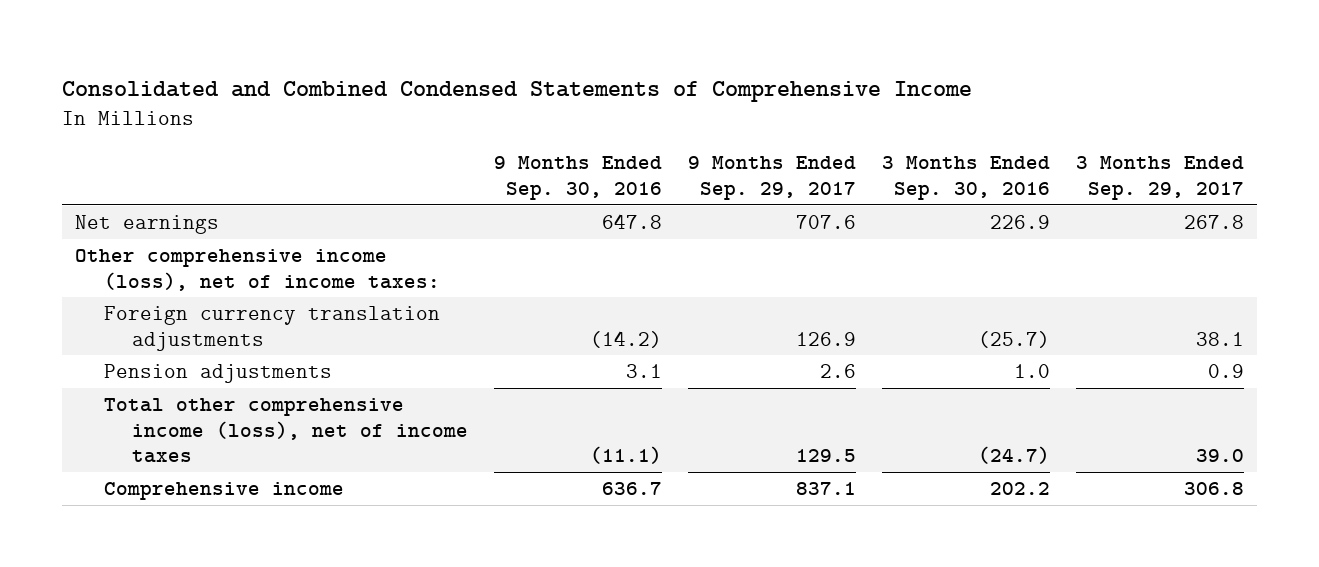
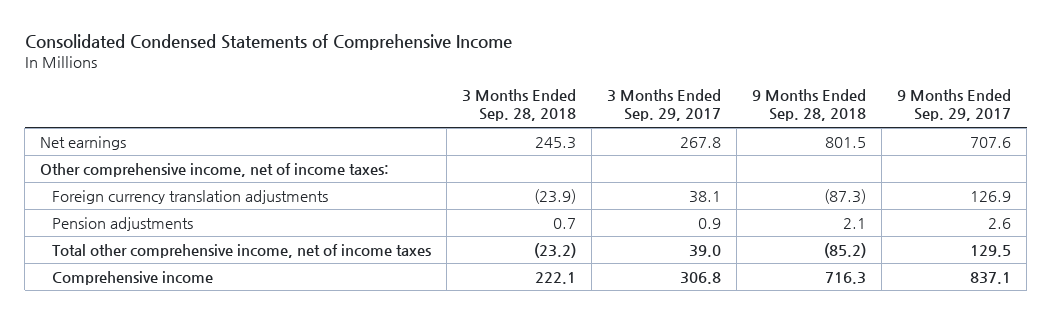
[61,80,972,102] Consolidated and Combined Condensed Statements of Comprehensive Income -> [24,34,512,51] Consolidated Condensed Statements of Comprehensive Income
[494,156,663,201] 9 Months Ended Sep. 30, 2016 -> none
[882,156,1051,201] 3 Months Ended Sep. 30, 2016 -> none
none -> [462,88,577,122] 3 Months Ended Sep. 28, 2018
none -> [752,88,867,122] 9 Months Ended Sep. 28, 2018
[74,248,440,291] Other comprehensive income (loss), net of income taxes: -> [40,162,390,177] Other comprehensive income, net of income taxes:
[103,397,469,464] Total other comprehensive income (loss), net of income taxes -> [52,243,432,258] Total other comprehensive income, net of income taxes

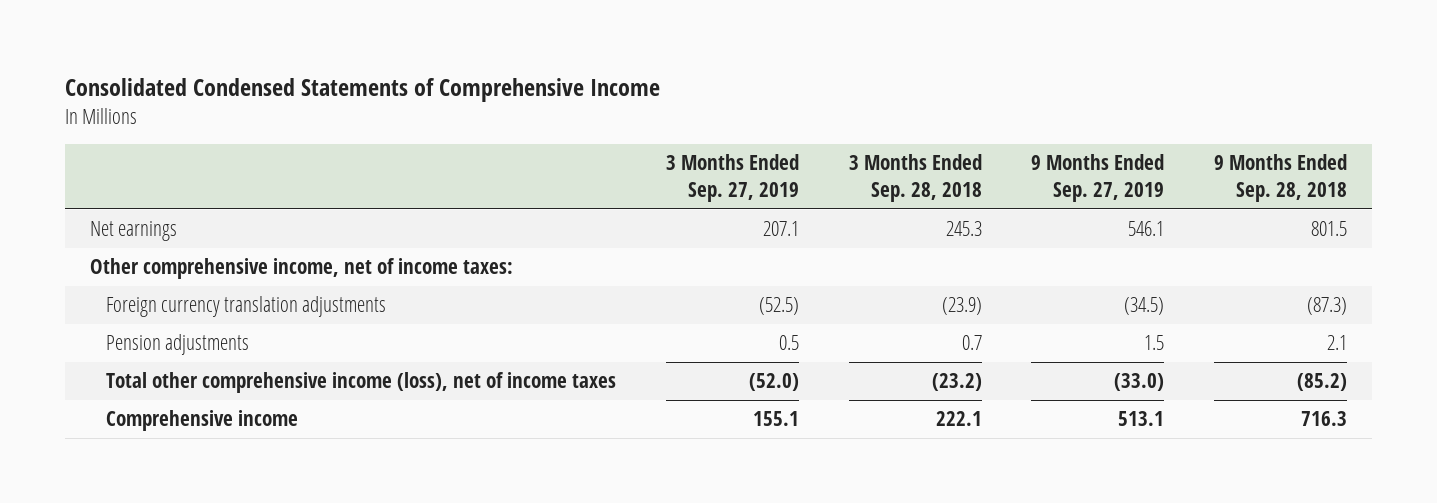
[607,88,722,122] 3 Months Ended Sep. 29, 2017 -> none
[897,88,1012,122] 9 Months Ended Sep. 29, 2017 -> none
none -> [665,154,799,202] 3 Months Ended Sep. 27, 2019
none -> [1031,154,1165,202] 9 Months Ended Sep. 27, 2019
[52,243,432,258] Total other comprehensive income, net of income taxes -> [105,372,616,394] Total other comprehensive income (loss), net of income taxes

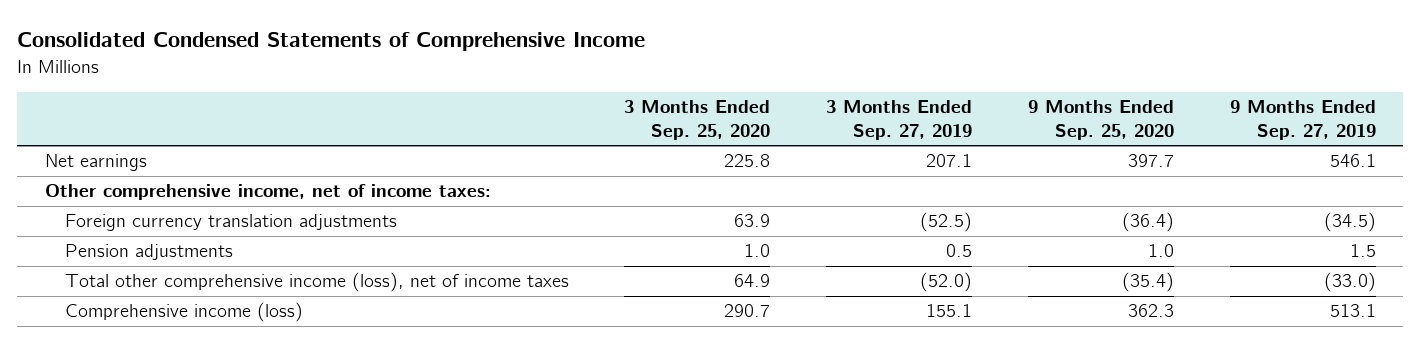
[848,154,982,202] 3 Months Ended Sep. 28, 2018 -> none
[1214,154,1348,202] 9 Months Ended Sep. 28, 2018 -> none
none -> [624,100,771,141] 3 Months Ended Sep. 25, 2020
none -> [1027,100,1174,141] 9 Months Ended Sep. 25, 2020
[105,410,298,432] Comprehensive income -> [64,302,303,323] Comprehensive income (loss)

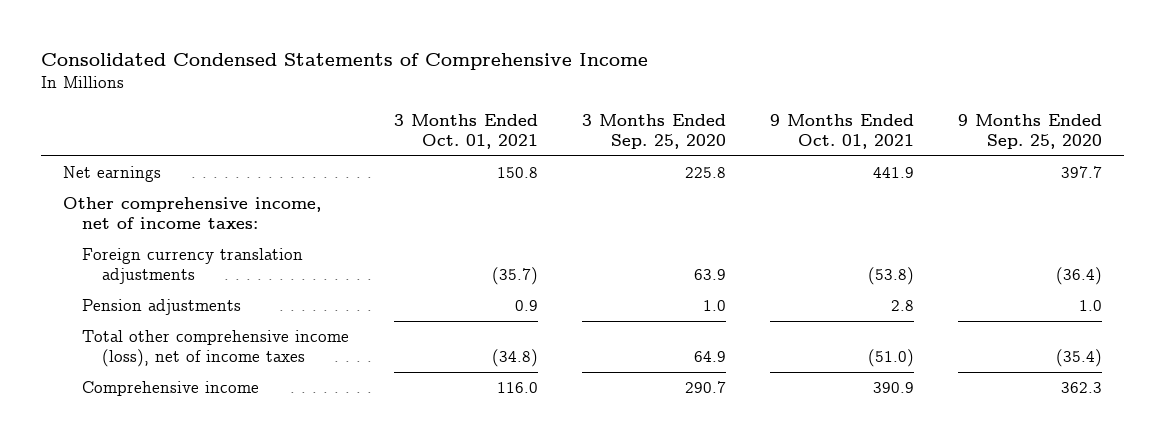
[826,100,973,141] 3 Months Ended Sep. 27, 2019 -> none
[1229,100,1376,141] 9 Months Ended Sep. 27, 2019 -> none
none -> [393,114,538,149] 3 Months Ended Oct. 01, 2021
none -> [769,114,914,149] 9 Months Ended Oct. 01, 2021
[64,302,303,323] Comprehensive income (loss) -> [82,381,260,397] Comprehensive income

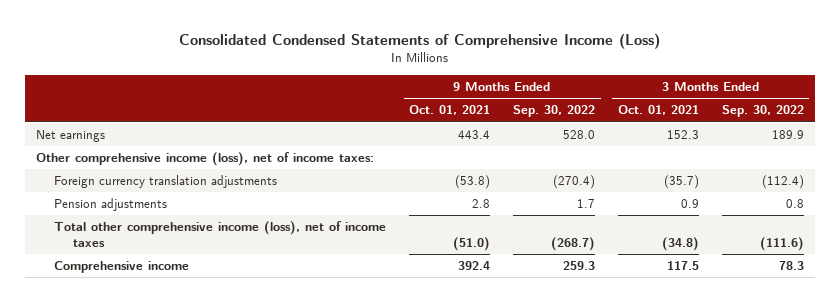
[40,53,648,71] Consolidated Condensed Statements of Comprehensive Income -> [178,32,660,49] Consolidated Condensed Statements of Comprehensive Income (Loss)
[581,114,726,149] 3 Months Ended Sep. 25, 2020 -> none
[957,114,1102,149] 9 Months Ended Sep. 25, 2020 -> none
none -> [513,105,596,118] Sep. 30, 2022
none -> [721,105,804,118] Sep. 30, 2022
[496,167,538,179] 150.8 -> [666,130,699,140] 152.3
[872,167,914,179] 441.9 -> [458,130,491,140] 443.4
[63,197,322,230] Other comprehensive income, net of income taxes: -> [36,152,375,167] Other comprehensive income (loss), net of income taxes:
[496,382,538,394] 116.0 -> [666,261,699,271] 117.5
[872,382,914,394] 390.9 -> [458,261,491,271] 392.4

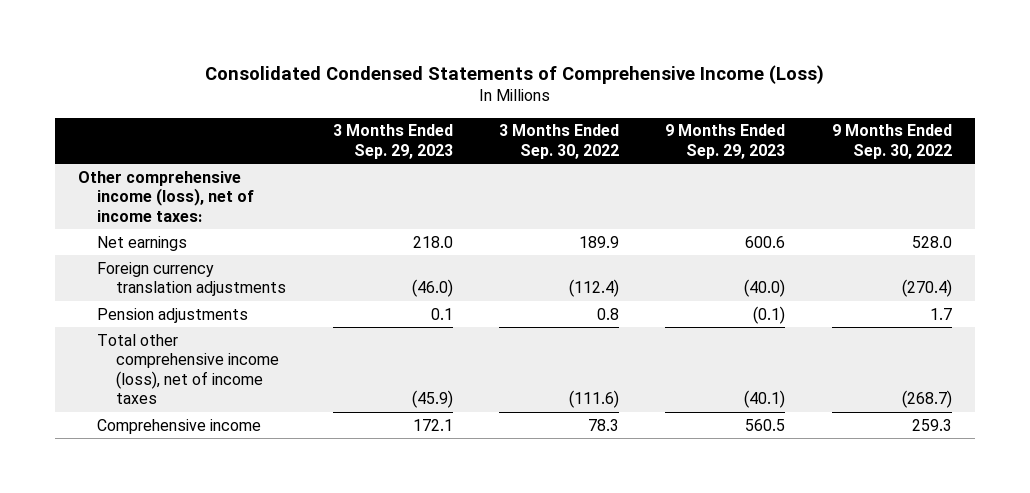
[409,105,491,116] Oct. 01, 2021 -> none
[617,105,699,116] Oct. 01, 2021 -> none
none -> [332,124,453,159] 3 Months Ended Sep. 29, 2023
none -> [665,124,786,159] 9 Months Ended Sep. 29, 2023
[36,130,106,143] Net earnings -> [97,235,188,251] Net earnings

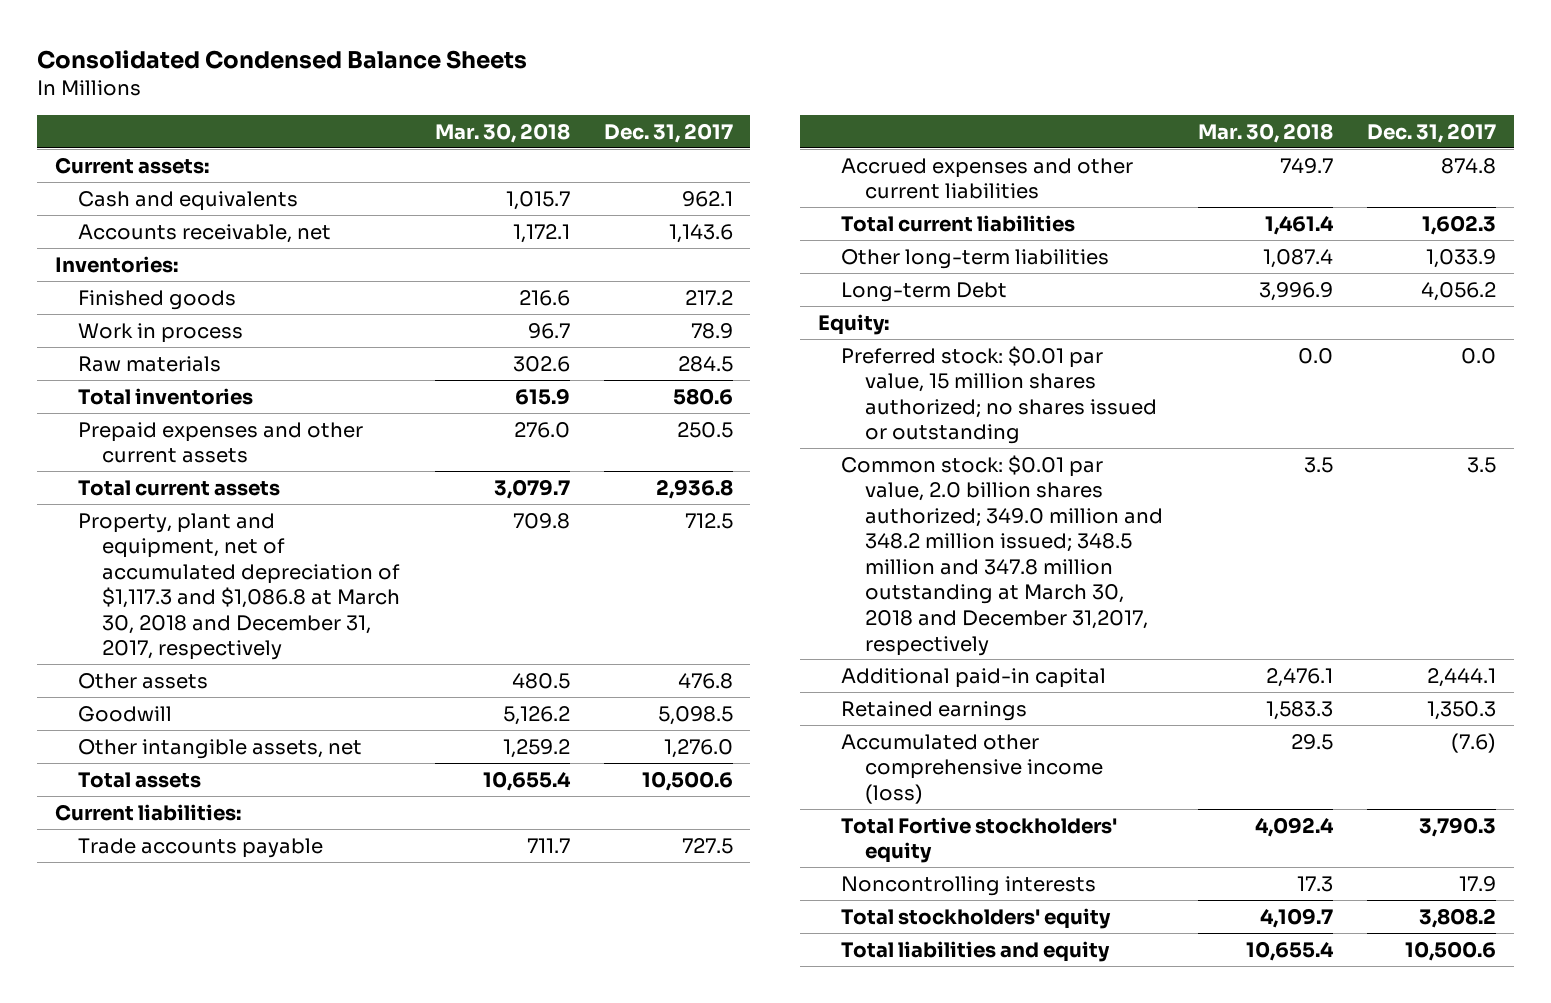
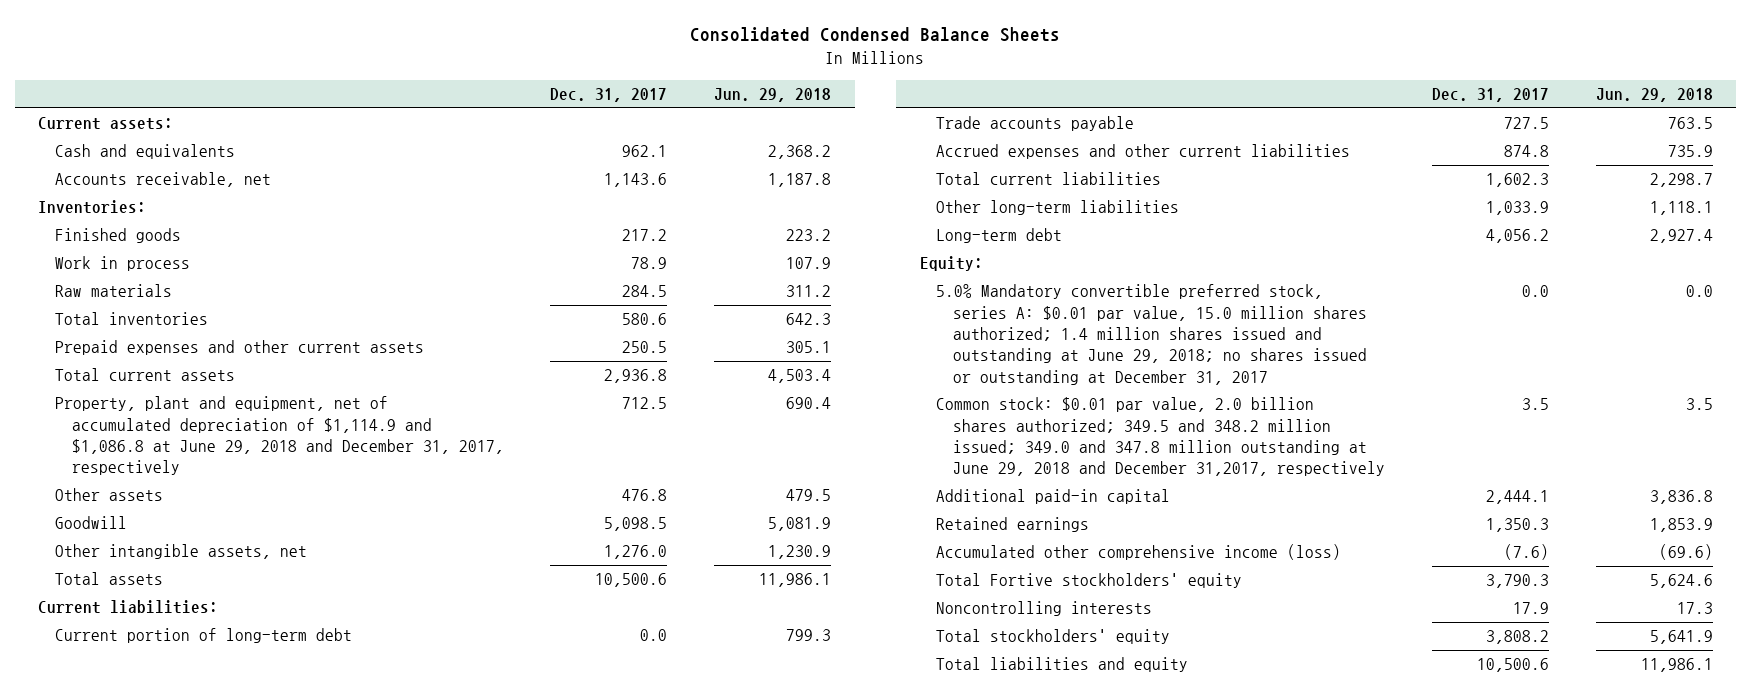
[434,122,570,143] Mar. 30, 2018 -> none
none -> [714,87,832,102] Jun. 29, 2018
[78,512,401,661] Property, plant and equipment, net of accumulated depreciation of $1,117.3 and $1,086.8 at March 30, 2018 and December 31, 2017, respectively -> [54,396,504,476] Property, plant and equipment, net of accumulated depreciation of $1,114.9 and $1,086.8 at June 29, 2018 and December 31, 2017, respectively
none -> [54,628,352,644] Current portion of long-term debt
[841,281,1008,302] Long-term Debt -> [936,228,1063,244] Long-term debt
[841,345,1158,445] Preferred stock: $0.01 par value, 15 million shares authorized; no shares issued or outstanding -> [936,284,1368,385] 5.0% Mandatory convertible preferred stock, series A: $0.01 par value, 15.0 million shares authorized; 1.4 million shares issued and outstanding at June 29, 2018; no shares issued or outstanding at December 31, 2017
[841,454,1164,656] Common stock: $0.01 par value, 2.0 billion shares authorized; 349.0 million and 348.2 million issued; 348.5 million and 347.8 million outstanding at March 30, 2018 and December 31,2017, respectively -> [936,397,1386,477] Common stock: $0.01 par value, 2.0 billion shares authorized; 349.5 and 348.2 million issued; 349.0 and 347.8 million outstanding at June 29, 2018 and December 31,2017, respectively

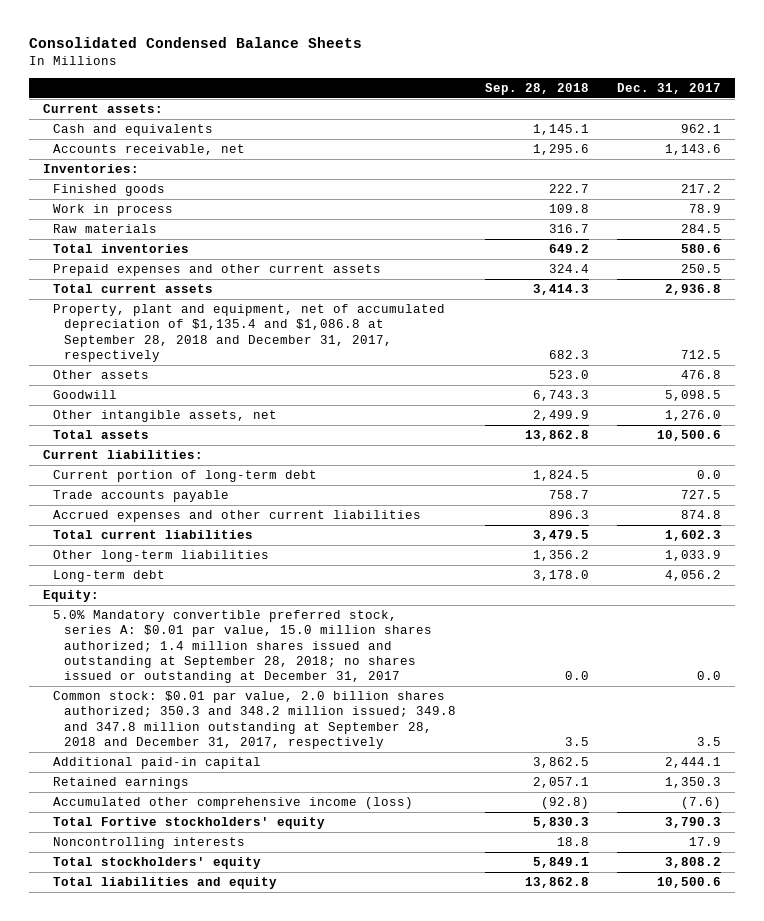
[714,87,832,102] Jun. 29, 2018 -> none
none -> [484,82,589,95] Sep. 28, 2018
[54,396,504,476] Property, plant and equipment, net of accumulated depreciation of $1,114.9 and $1,086.8 at June 29, 2018 and December 31, 2017, respectively -> [53,304,446,362] Property, plant and equipment, net of accumulated depreciation of $1,135.4 and $1,086.8 at September 28, 2018 and December 31, 2017, respectively
[936,284,1368,385] 5.0% Mandatory convertible preferred stock, series A: $0.01 par value, 15.0 million shares authorized; 1.4 million shares issued and outstanding at June 29, 2018; no shares issued or outstanding at December 31, 2017 -> [53,610,433,684] 5.0% Mandatory convertible preferred stock, series A: $0.01 par value, 15.0 million shares authorized; 1.4 million shares issued and outstanding at September 28, 2018; no shares issued or outstanding at December 31, 2017
[936,397,1386,477] Common stock: $0.01 par value, 2.0 billion shares authorized; 349.5 and 348.2 million issued; 349.0 and 347.8 million outstanding at June 29, 2018 and December 31,2017, respectively -> [53,691,457,749] Common stock: $0.01 par value, 2.0 billion shares authorized; 350.3 and 348.2 million issued; 349.8 and 347.8 million outstanding at September 28, 2018 and December 31, 2017, respectively

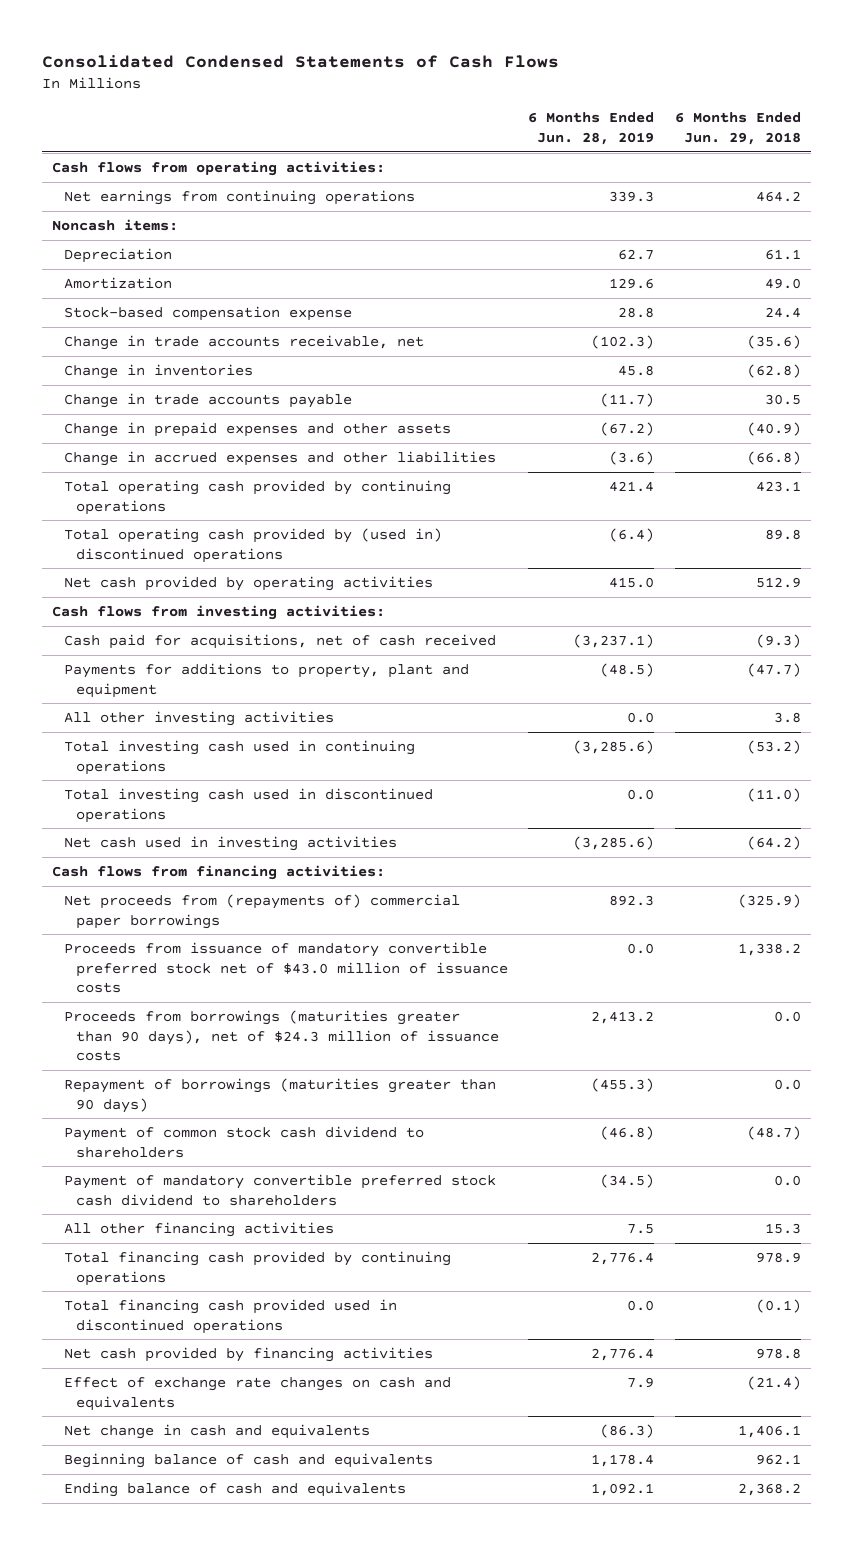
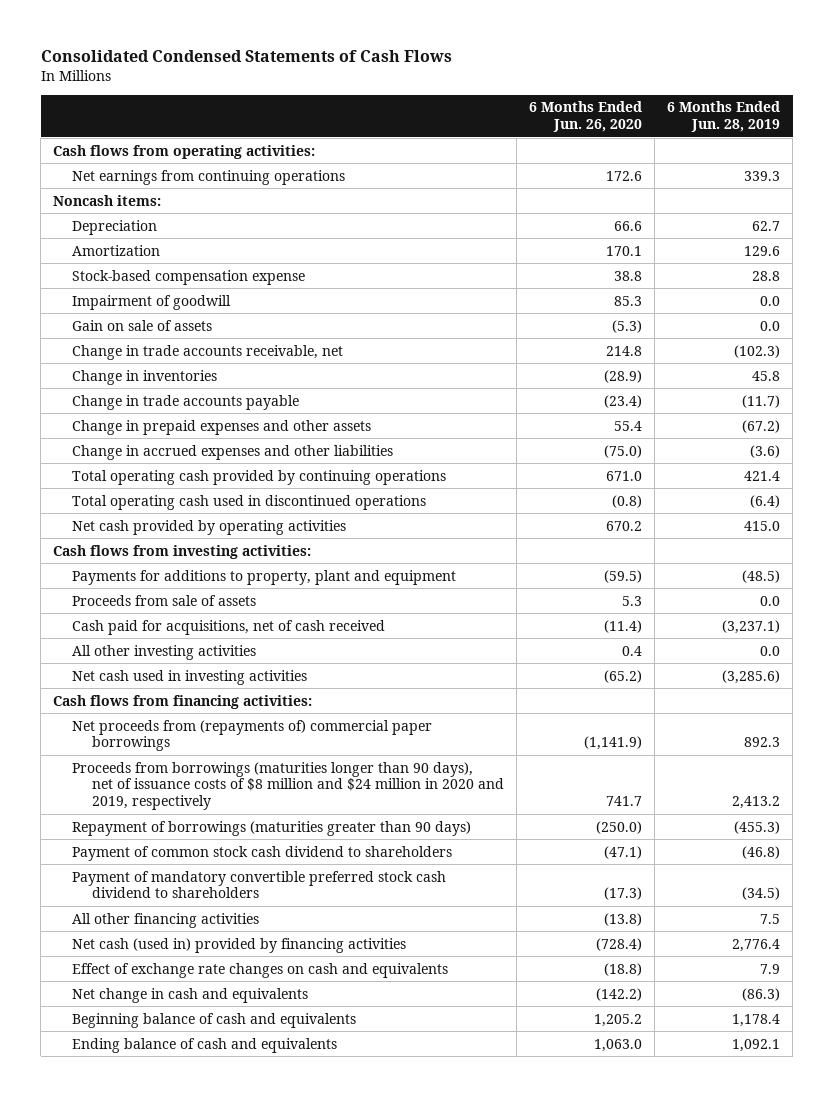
[674,112,801,145] 6 Months Ended Jun. 29, 2018 -> none
none -> [528,101,642,133] 6 Months Ended Jun. 26, 2020
none -> [72,294,232,310] Impairment of goodwill
none -> [72,319,213,331] Gain on sale of assets
[64,528,443,563] Total operating cash provided by (used in) discontinued operations -> [72,494,427,510] Total operating cash used in discontinued operations
none -> [72,594,257,606] Proceeds from sale of assets
[64,634,497,650] Cash paid for acquisitions, net of cash received -> [72,619,386,635] Cash paid for acquisitions, net of cash received
[64,740,416,775] Total investing cash used in continuing operations -> none
[64,788,434,823] Total investing cash used in discontinued operations -> none
[64,942,508,994] Proceeds from issuance of mandatory convertible preferred stock net of $43.0 million of issuance costs -> none
[64,1010,499,1062] Proceeds from borrowings (maturities greater than 90 days), net of $24.3 million of issuance costs -> [72,761,504,811] Proceeds from borrowings (maturities longer than 90 days), net of issuance costs of $8 million and $24 million in 2020 and 2019, respectively
[64,1251,452,1286] Total financing cash provided by continuing operations -> none
[64,1299,398,1334] Total financing cash provided used in discontinued operations -> none
[64,1347,434,1363] Net cash provided by financing activities -> [72,937,407,953] Net cash (used in) provided by financing activities

